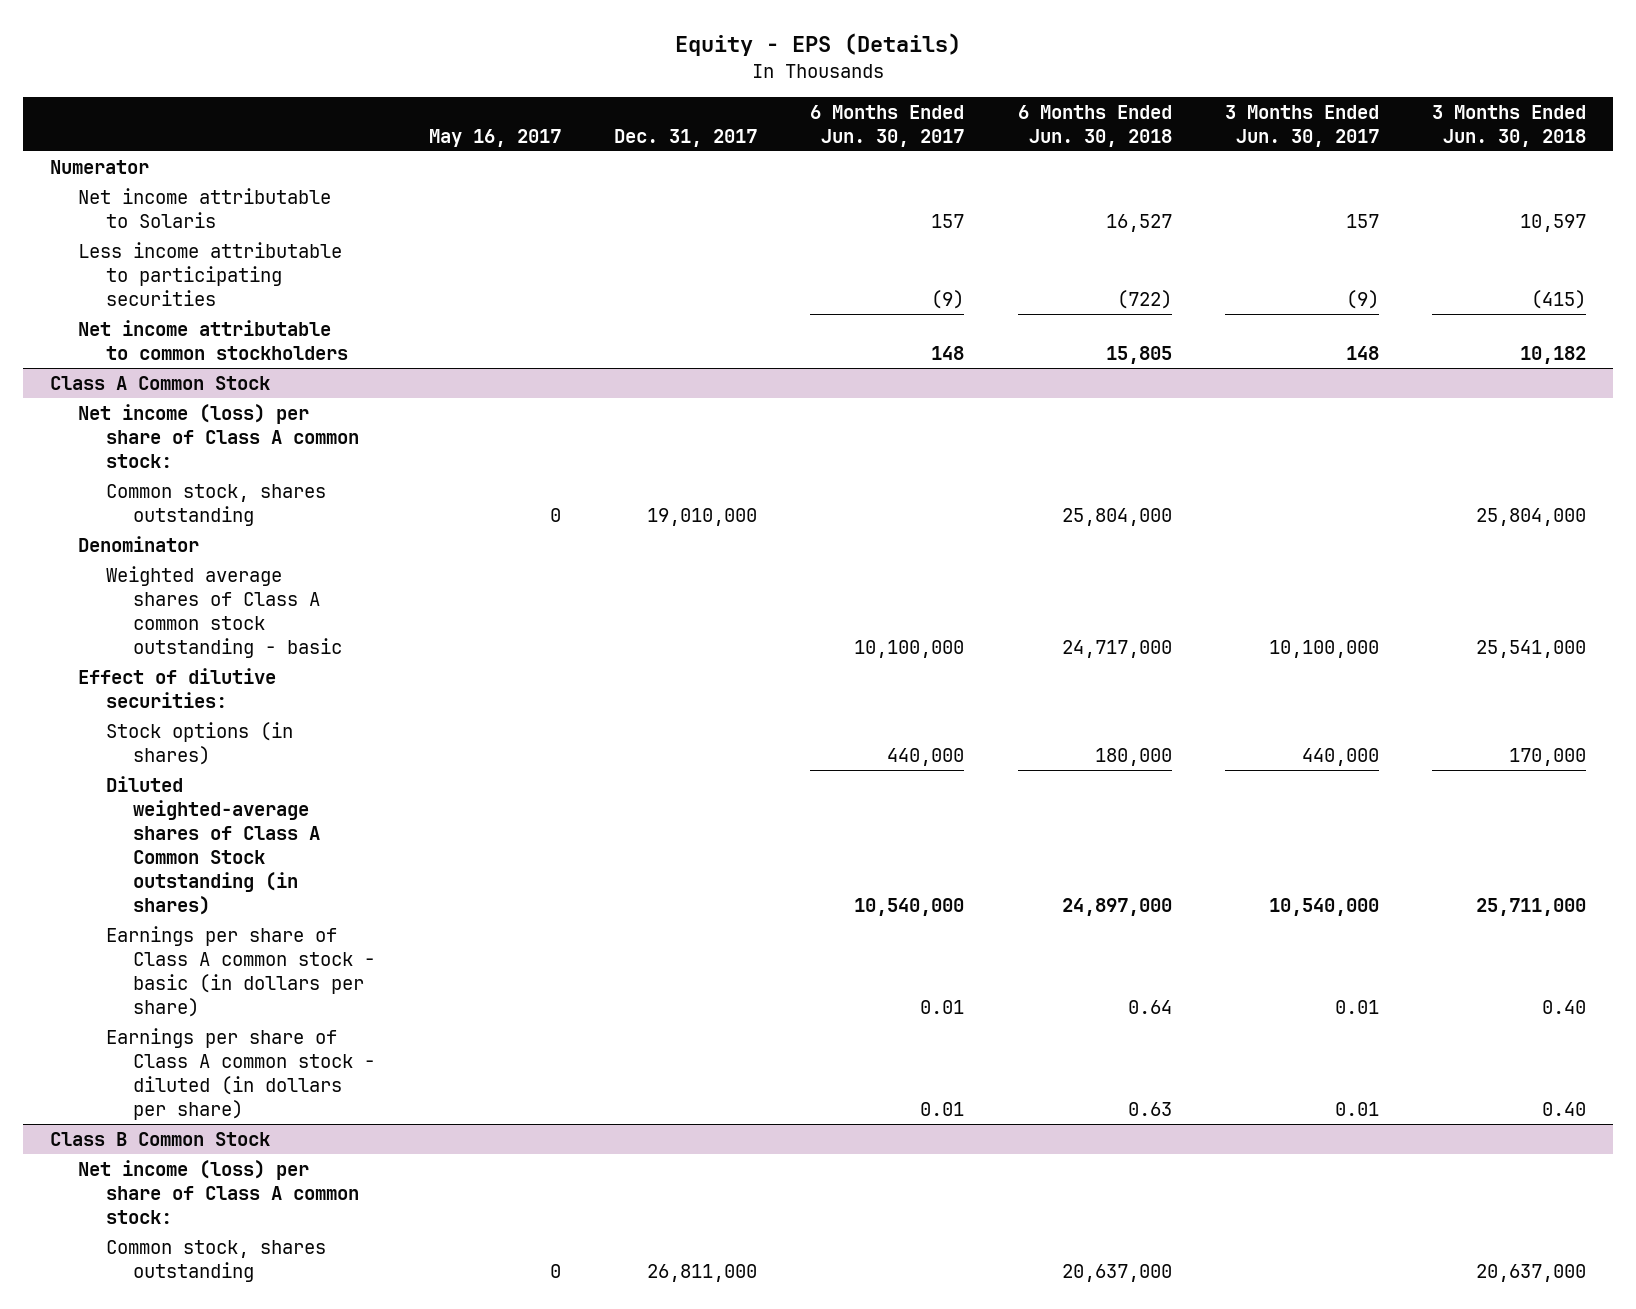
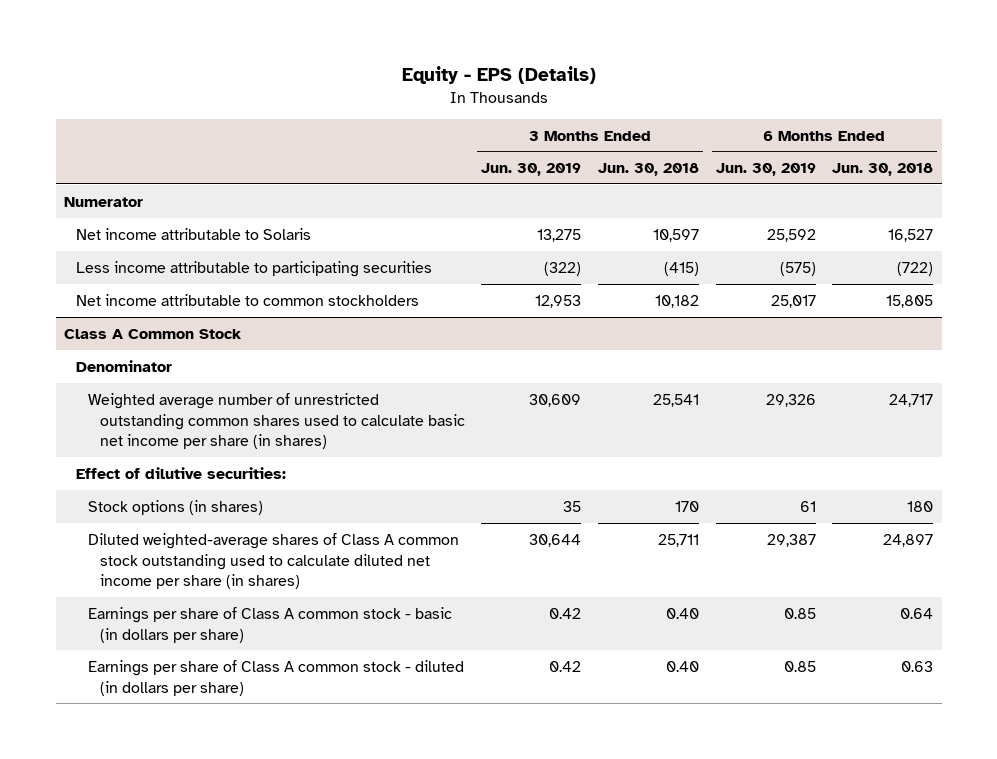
[428,128,561,147] May 16, 2017 -> none
[614,128,758,147] Dec. 31, 2017 -> none
[810,104,965,147] 6 Months Ended Jun. 30, 2017 -> none
[1224,104,1379,147] 3 Months Ended Jun. 30, 2017 -> none
none -> [481,163,582,177] Jun. 30, 2019
none -> [715,163,816,177] Jun. 30, 2019
[77,403,359,468] Net income (loss) per share of Class A common stock: -> none
[105,483,326,526] Common stock, shares outstanding -> none
[105,565,343,658] Weighted average shares of Class A common stock outstanding - basic -> [87,392,465,450] Weighted average number of unrestricted outstanding common shares used to calculate basic net income per share (in shares)
[1061,639,1172,658] 24,717,000 -> [889,393,934,407] 24,717
[1476,639,1587,658] 25,541,000 -> [653,393,700,407] 25,541
[1094,747,1172,766] 180,000 -> [907,500,934,512] 180
[1509,747,1587,766] 170,000 -> [675,500,700,512] 170
[105,775,321,915] Diluted weighted-average shares of Class A Common Stock outstanding (in shares) -> [87,532,459,590] Diluted weighted-average shares of Class A common stock outstanding used to calculate diluted net income per share (in shares)
[1061,897,1172,916] 24,897,000 -> [883,533,934,547] 24,897
[1476,897,1587,916] 25,711,000 -> [658,533,700,547] 25,711
[49,1131,270,1146] Class B Common Stock -> none
[77,1159,359,1224] Net income (loss) per share of Class A common stock: -> none
[105,1239,326,1282] Common stock, shares outstanding -> none

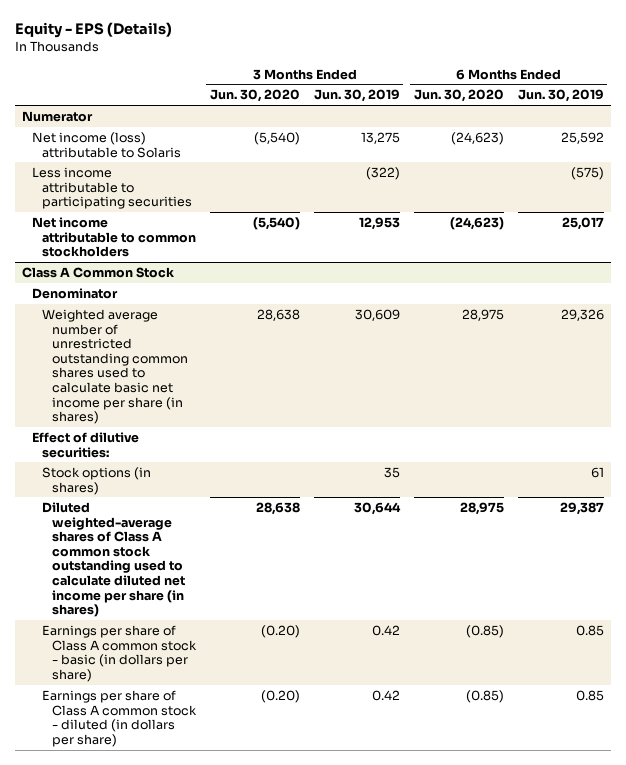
[598,163,700,177] Jun. 30, 2018 -> none
[832,163,934,177] Jun. 30, 2018 -> none
none -> [209,89,300,103] Jun. 30, 2020
none -> [413,89,504,103] Jun. 30, 2020
[75,227,311,240] Net income attributable to Solaris -> [31,131,181,158] Net income (loss) attributable to Solaris

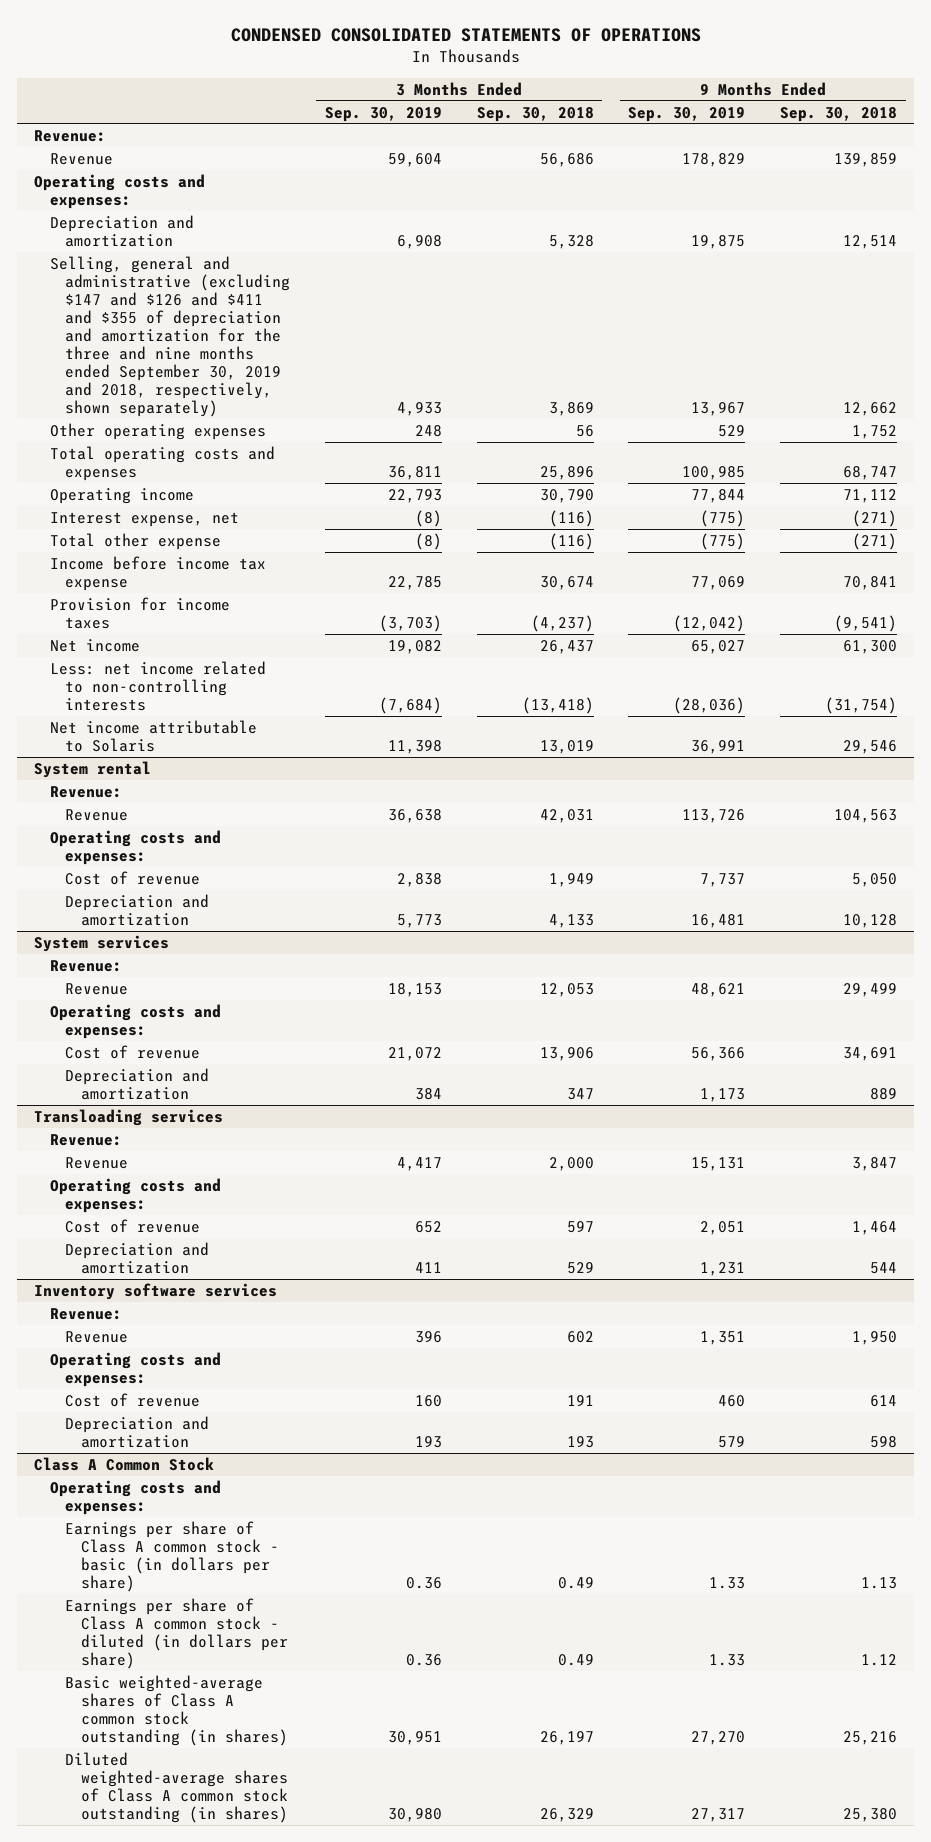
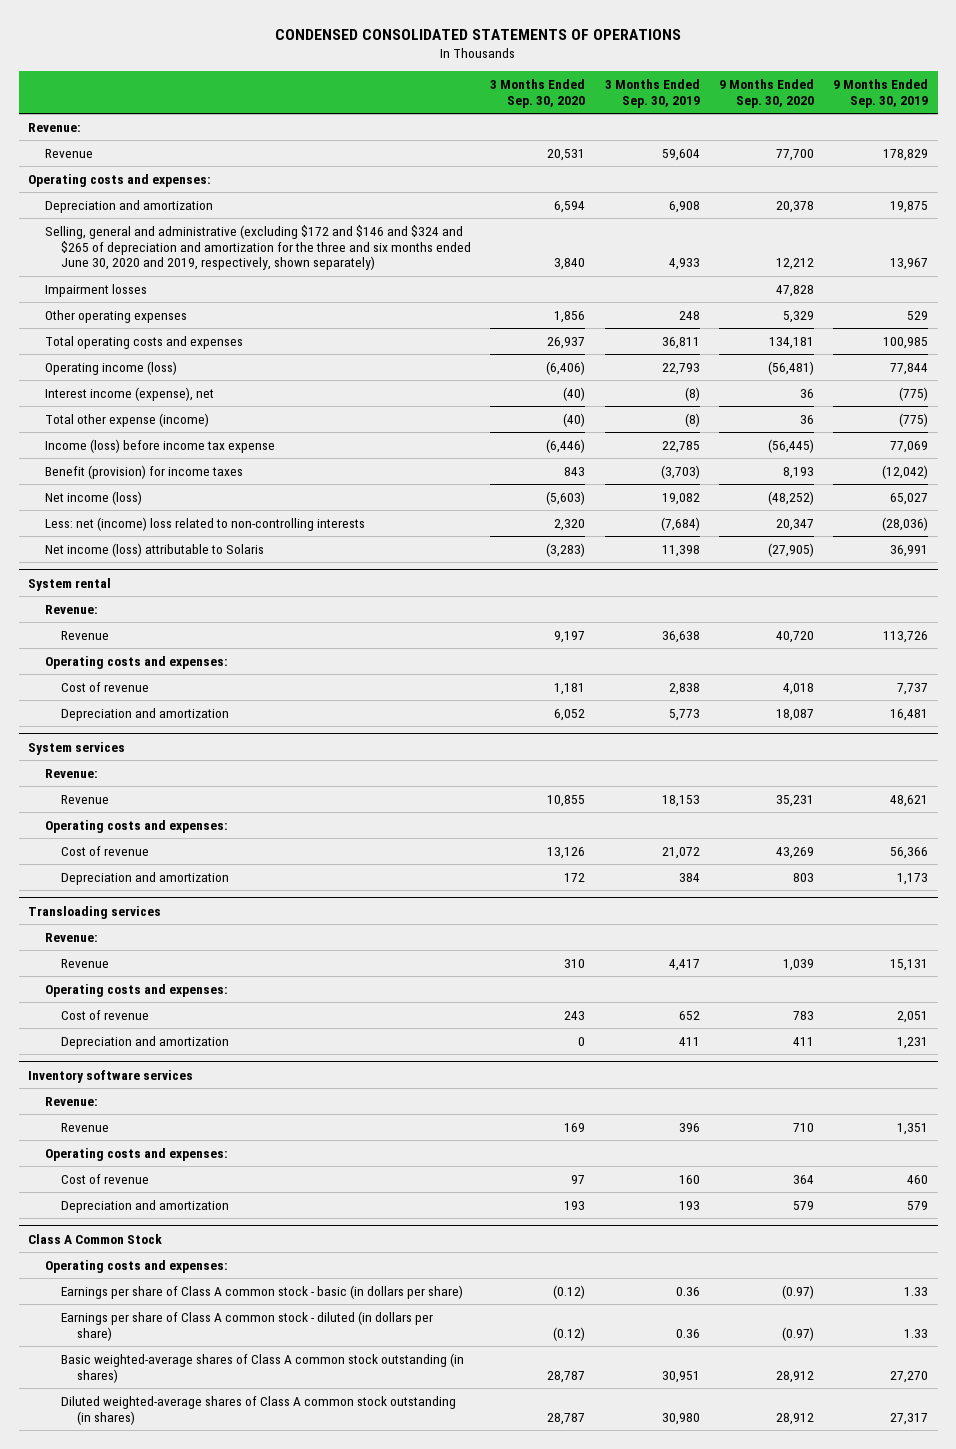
[476,106,594,122] Sep. 30, 2018 -> none
[780,106,898,122] Sep. 30, 2018 -> none
none -> [490,79,586,108] 3 Months Ended Sep. 30, 2020
none -> [718,79,814,108] 9 Months Ended Sep. 30, 2020
[49,255,291,418] Selling, general and administrative (excluding $147 and $126 and $411 and $355 of depreciation and amortization for the three and nine months ended September 30, 2019 and 2018, respectively, shown separately) -> [44,224,472,271] Selling, general and administrative (excluding $172 and $146 and $324 and $265 of depreciation and amortization for the three and six months ended June 30, 2020 and 2019, respectively, shown separately)
none -> [44,283,147,297] Impairment losses
[49,487,194,504] Operating income -> [44,360,177,375] Operating income (loss)
[49,511,239,527] Interest expense, net -> [44,386,214,401] Interest income (expense), net
[49,532,221,550] Total other expense -> [44,412,209,427] Total other expense (income)
[49,555,266,591] Income before income tax expense -> [44,438,275,453] Income (loss) before income tax expense
[49,596,230,629] Provision for income taxes -> [44,464,243,479] Benefit (provision) for income taxes
[49,638,140,652] Net income -> [44,490,142,505] Net income (loss)
[49,660,266,712] Less: net income related to non-controlling interests -> [44,516,365,531] Less: net (income) loss related to non-controlling interests
[49,719,257,752] Net income attributable to Solaris -> [44,542,264,557] Net income (loss) attributable to Solaris

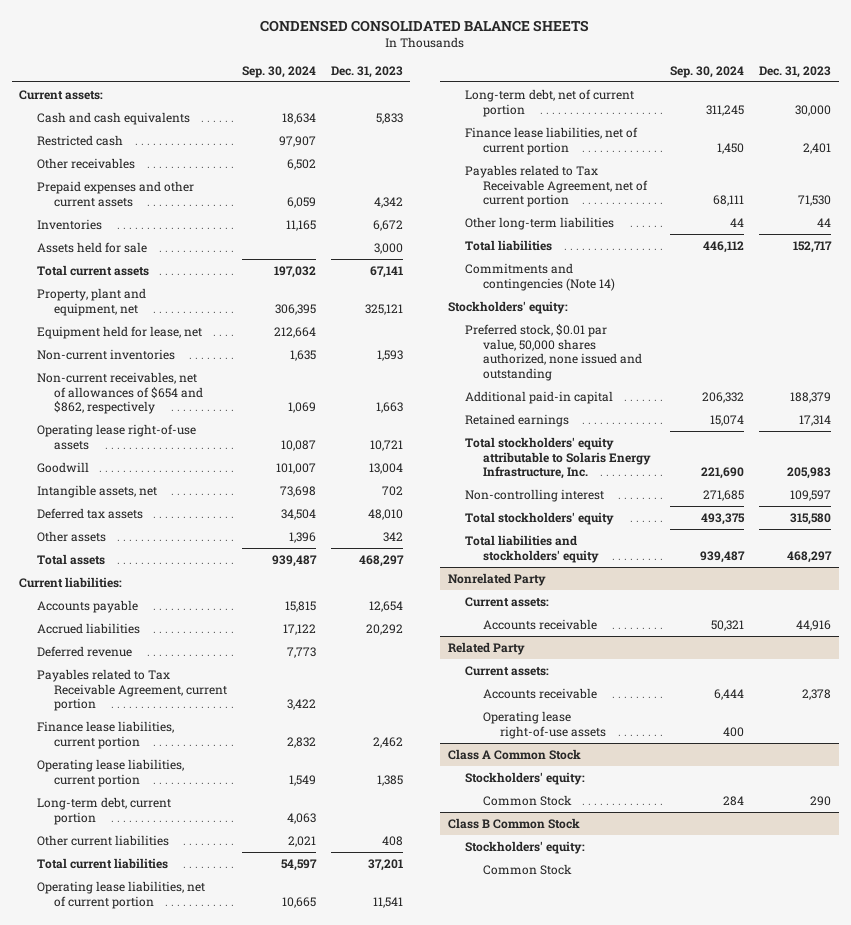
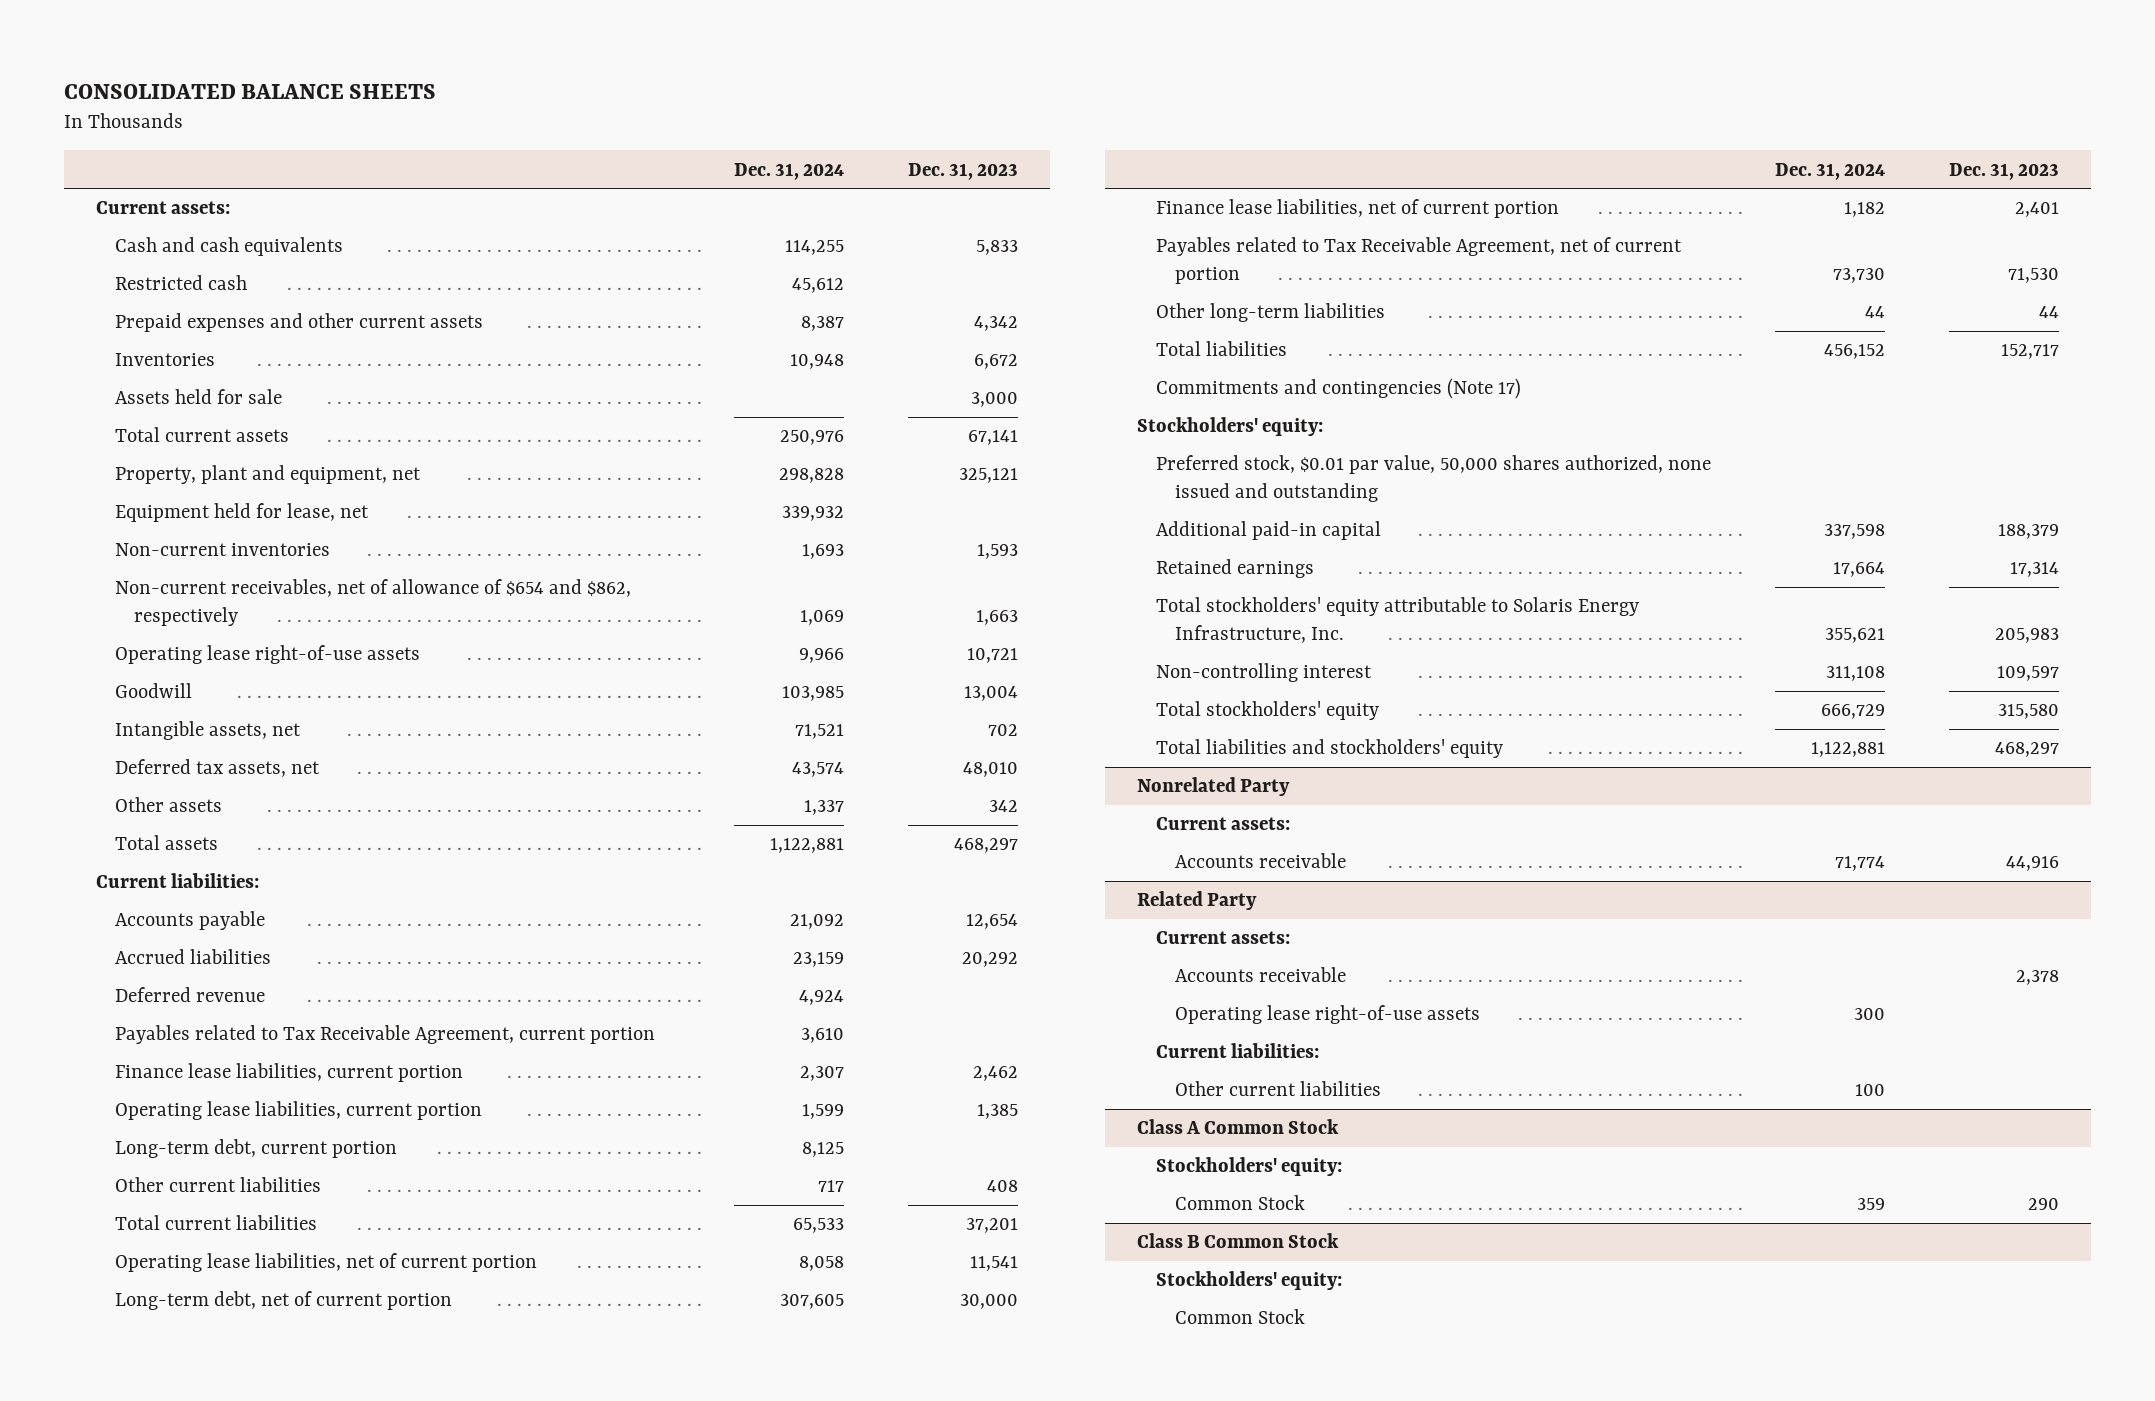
[260,19,590,32] CONDENSED CONSOLIDATED BALANCE SHEETS -> [64,83,437,99] CONSOLIDATED BALANCE SHEETS
[241,65,316,78] Sep. 30, 2024 -> none
none -> [734,162,845,180] Dec. 31, 2024
[36,157,135,169] Other receivables -> none
[36,371,203,415] Non-current receivables, net of allowances of $654 and $862, respectively -> [115,579,632,627] Non-current receivables, net of allowance of $654 and $862, respectively
[36,507,143,519] Deferred tax assets -> [115,759,321,778] Deferred tax assets, net
[465,262,615,291] Commitments and contingencies (Note 14) -> [1156,378,1522,400] Commitments and contingencies (Note 17)
none -> [1156,1043,1320,1059] Current liabilities:
none -> [1175,1081,1382,1097] Other current liabilities

